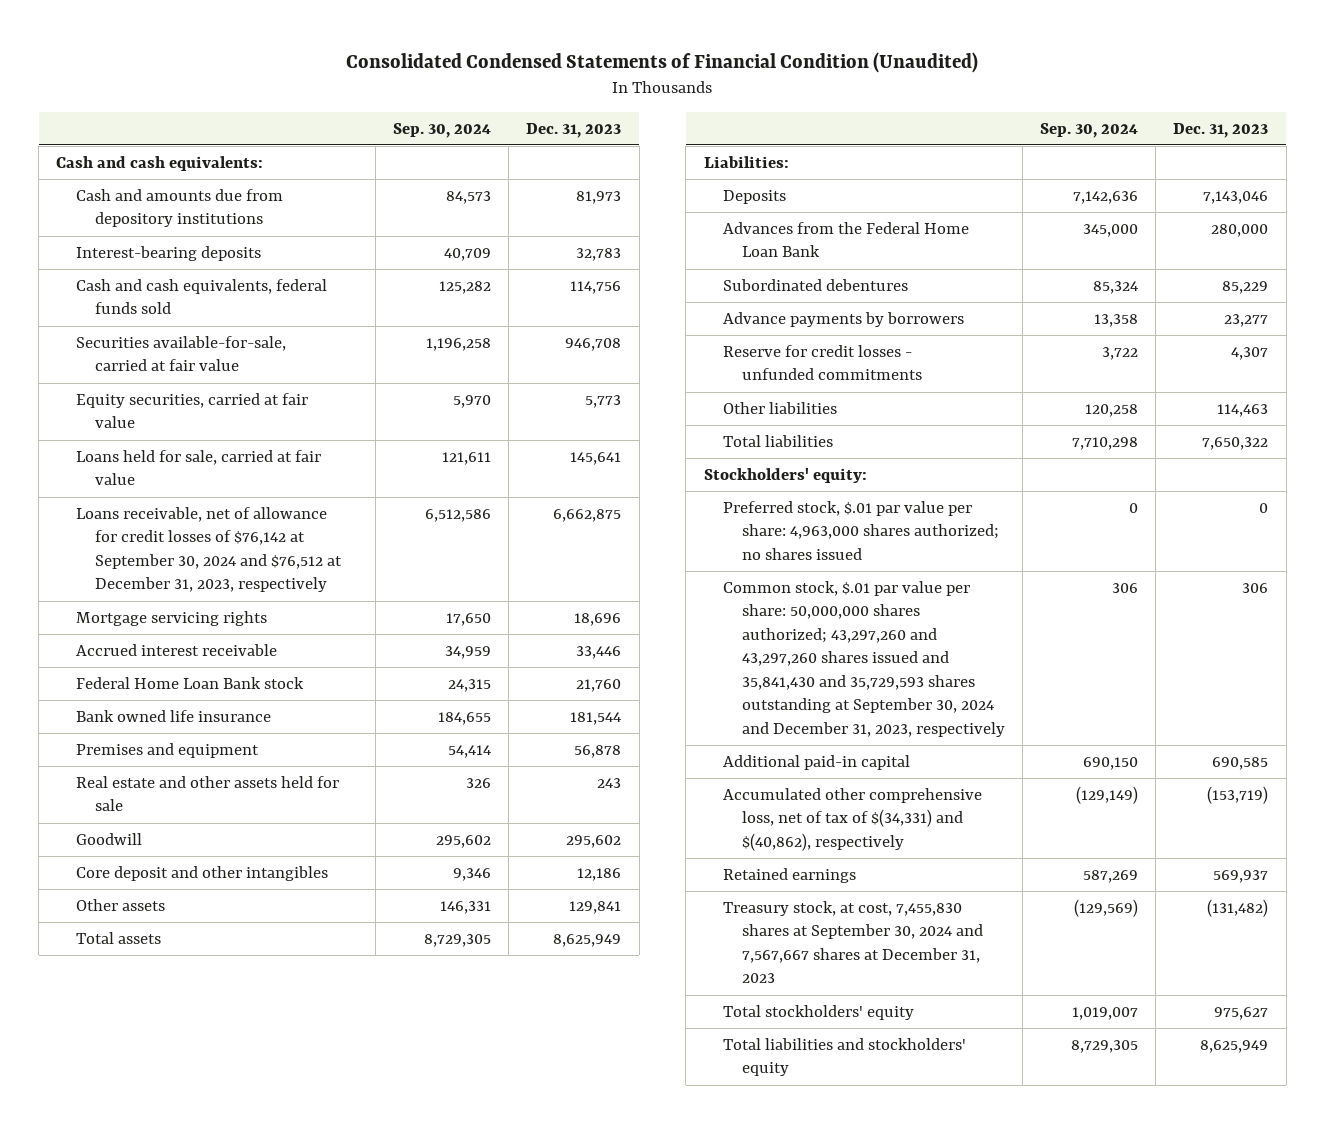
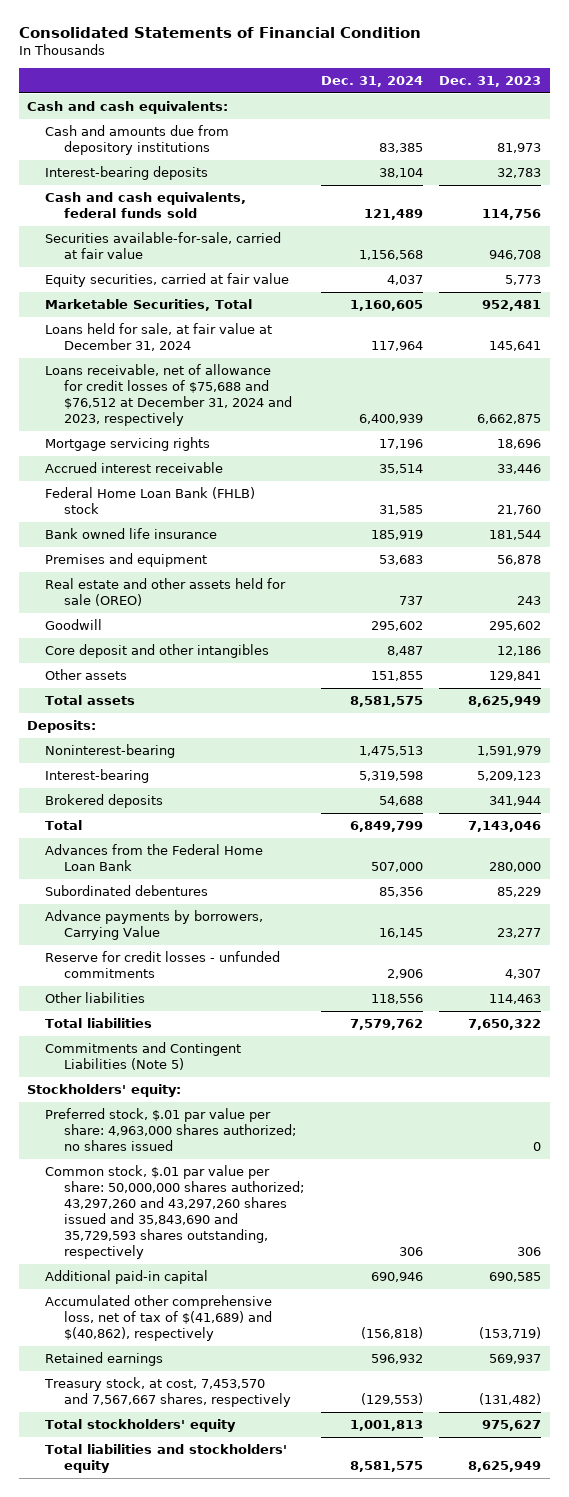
[346,51,979,73] Consolidated Condensed Statements of Financial Condition (Unaudited) -> [18,27,421,39] Consolidated Statements of Financial Condition
[393,122,492,138] Sep. 30, 2024 -> none
none -> [320,75,423,87] Dec. 31, 2024
none -> [45,299,253,312] Marketable Securities, Total
[75,449,321,486] Loans held for sale, carried at fair value -> [45,323,273,352] Loans held for sale, at fair value at December 31, 2024
[75,506,342,593] Loans receivable, net of allowance for credit losses of $76,142 at September 30, 2024 and $76,512 at December 31, 2023, respectively -> [45,364,292,427] Loans receivable, net of allowance for credit losses of $75,688 and $76,512 at December 31, 2024 and 2023, respectively
[75,676,304,689] Federal Home Loan Bank stock -> [45,487,256,515] Federal Home Loan Bank (FHLB) stock
[75,775,339,812] Real estate and other assets held for sale -> [45,578,287,607] Real estate and other assets held for sale (OREO)
[703,155,789,168] Liabilities: -> none
none -> [27,720,97,734] Deposits:
none -> [45,744,176,759] Noninterest-bearing
none -> [45,769,150,784] Interest-bearing
none -> [45,794,164,809] Brokered deposits
[722,189,786,204] Deposits -> [45,820,83,831] Total
[722,311,964,327] Advance payments by borrowers -> [45,910,264,941] Advance payments by borrowers, Carrying Value
none -> [45,1042,242,1071] Commitments and Contingent Liabilities (Note 5)
[722,580,1005,737] Common stock, $.01 par value per share: 50,000,000 shares authorized; 43,297,260 and 43,297,260 shares issued and 35,841,430 and 35,729,593 shares outstanding at September 30, 2024 and December 31, 2023, respectively -> [45,1165,304,1260] Common stock, $.01 par value per share: 50,000,000 shares authorized; 43,297,260 and 43,297,260 shares issued and 35,843,690 and 35,729,593 shares outstanding, respectively
[722,787,982,851] Accumulated other comprehensive loss, net of tax of $(34,331) and $(40,862), respectively -> [45,1295,273,1342] Accumulated other comprehensive loss, net of tax of $(41,689) and $(40,862), respectively
[722,900,983,984] Treasury stock, at cost, 7,455,830 shares at September 30, 2024 and 7,567,667 shares at December 31, 2023 -> [44,1377,291,1408] Treasury stock, at cost, 7,453,570 and 7,567,667 shares, respectively

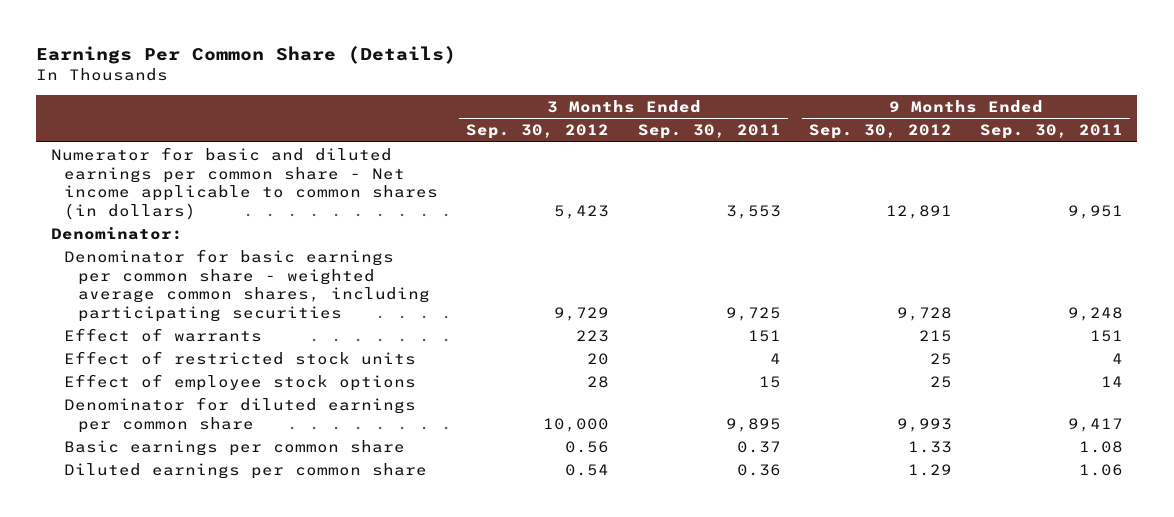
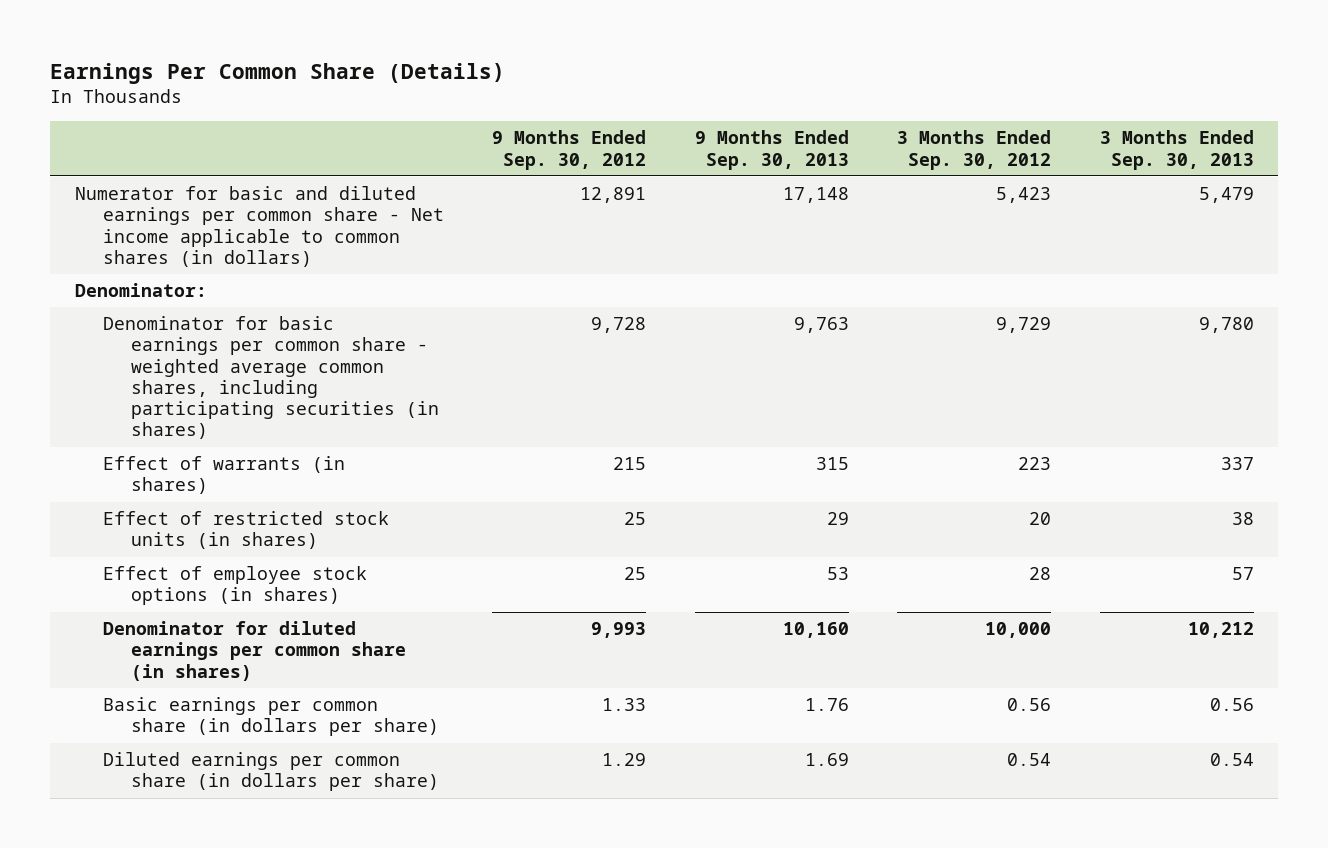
[637,124,781,140] Sep. 30, 2011 -> none
[980,124,1124,140] Sep. 30, 2011 -> none
none -> [694,130,849,170] 9 Months Ended Sep. 30, 2013
none -> [1099,130,1254,170] 3 Months Ended Sep. 30, 2013
[64,248,430,322] Denominator for basic earnings per common share - weighted average common shares, including participating securities -> [102,316,439,440] Denominator for basic earnings per common share - weighted average common shares, including participating securities (in shares)
[64,327,263,342] Effect of warrants -> [102,456,345,495] Effect of warrants (in shares)
[64,350,417,365] Effect of restricted stock units -> [102,511,389,550] Effect of restricted stock units (in shares)
[64,373,417,391] Effect of employee stock options -> [102,566,367,606] Effect of employee stock options (in shares)
[64,396,417,433] Denominator for diluted earnings per common share -> [102,621,406,681] Denominator for diluted earnings per common share (in shares)
[64,439,406,456] Basic earnings per common share -> [102,697,439,737] Basic earnings per common share (in dollars per share)
[64,462,428,479] Diluted earnings per common share -> [102,752,439,792] Diluted earnings per common share (in dollars per share)

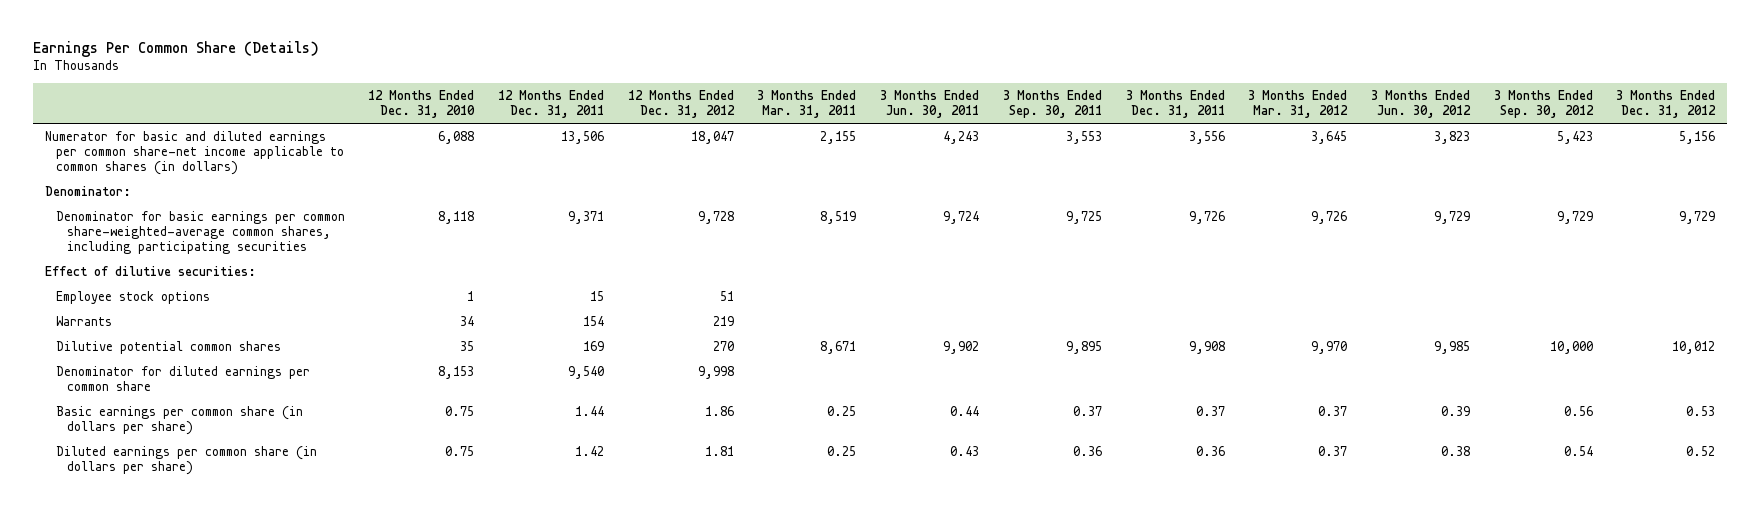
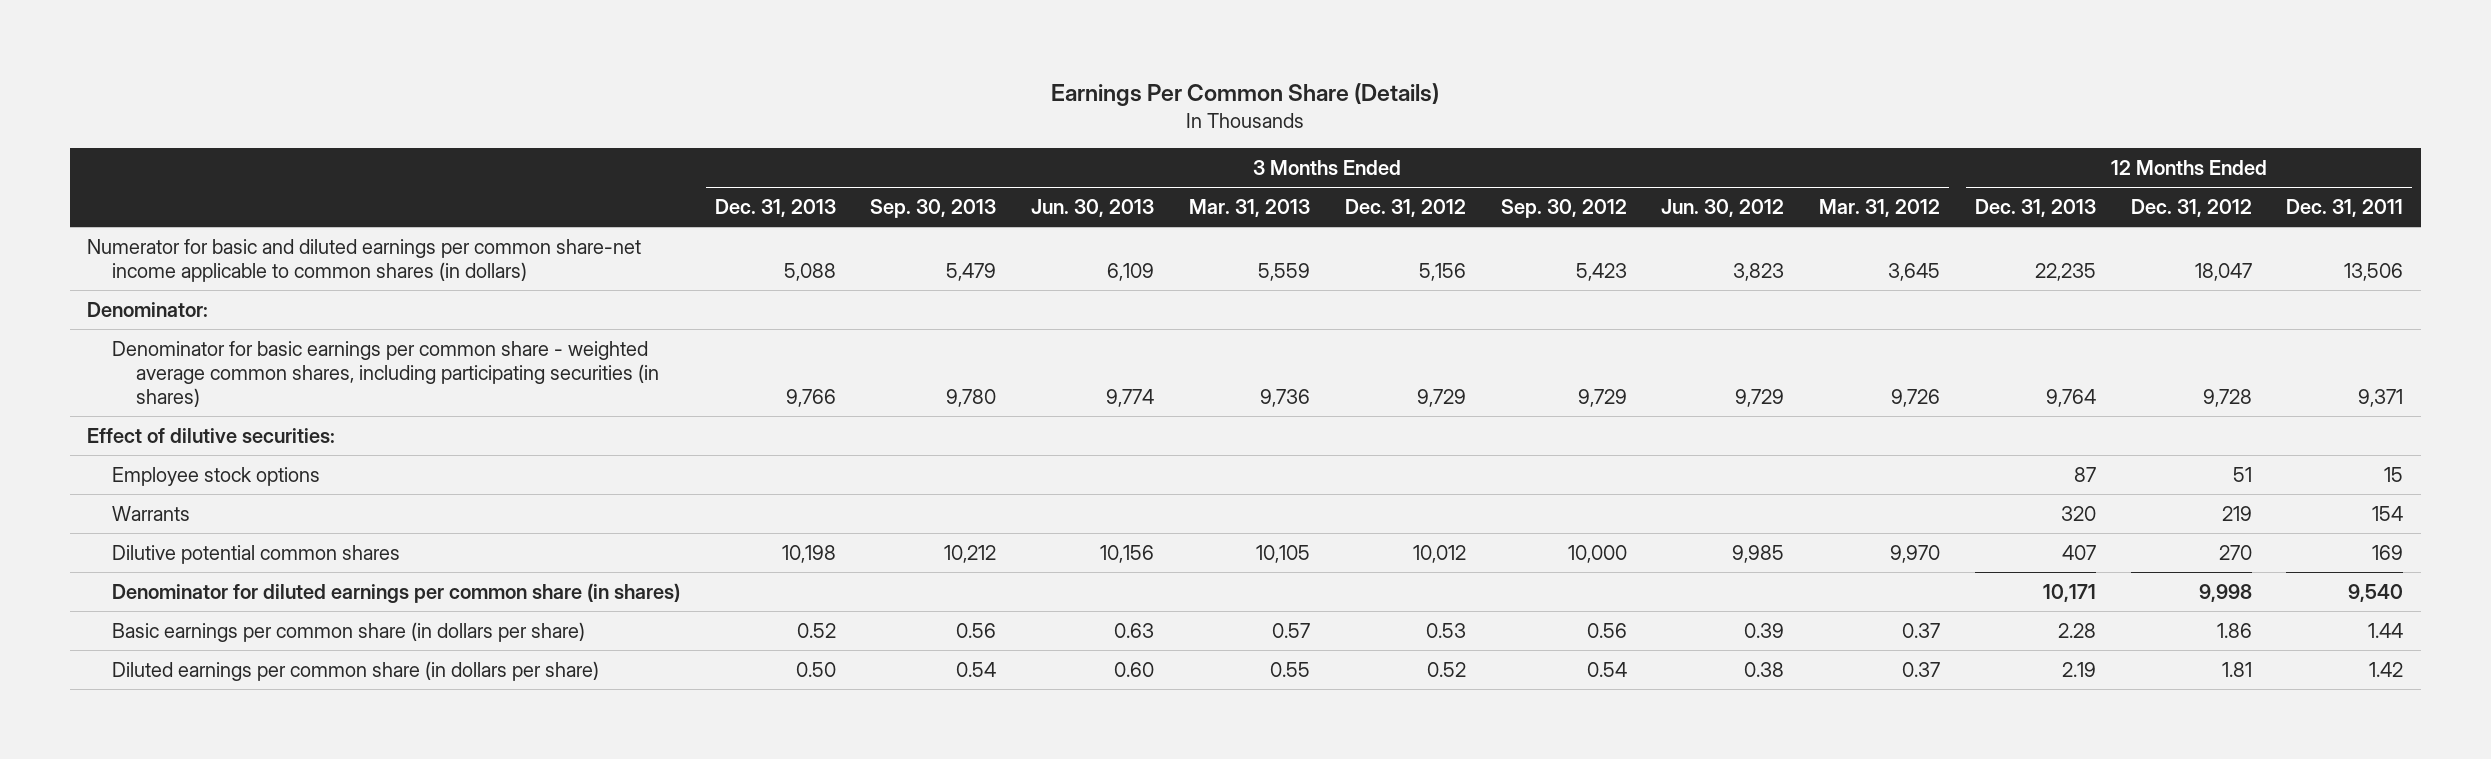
[368,90,476,119] 12 Months Ended Dec. 31, 2010 -> none
[757,90,857,119] 3 Months Ended Mar. 31, 2011 -> none
[880,90,980,119] 3 Months Ended Jun. 30, 2011 -> none
[1002,90,1102,119] 3 Months Ended Sep. 30, 2011 -> none
[1125,90,1225,119] 3 Months Ended Dec. 31, 2011 -> none
none -> [714,199,836,218] Dec. 31, 2013
none -> [870,199,997,219] Sep. 30, 2013
none -> [1031,199,1155,218] Jun. 30, 2013
none -> [1189,199,1311,218] Mar. 31, 2013
none -> [1974,199,2096,218] Dec. 31, 2013
[55,211,345,255] Denominator for basic earnings per common share-weighted-average common shares, including participating securities -> [111,340,660,408] Denominator for basic earnings per common share - weighted average common shares, including participating securities (in shares)
[55,366,310,392] Denominator for diluted earnings per common share -> [111,582,680,603] Denominator for diluted earnings per common share (in shares)

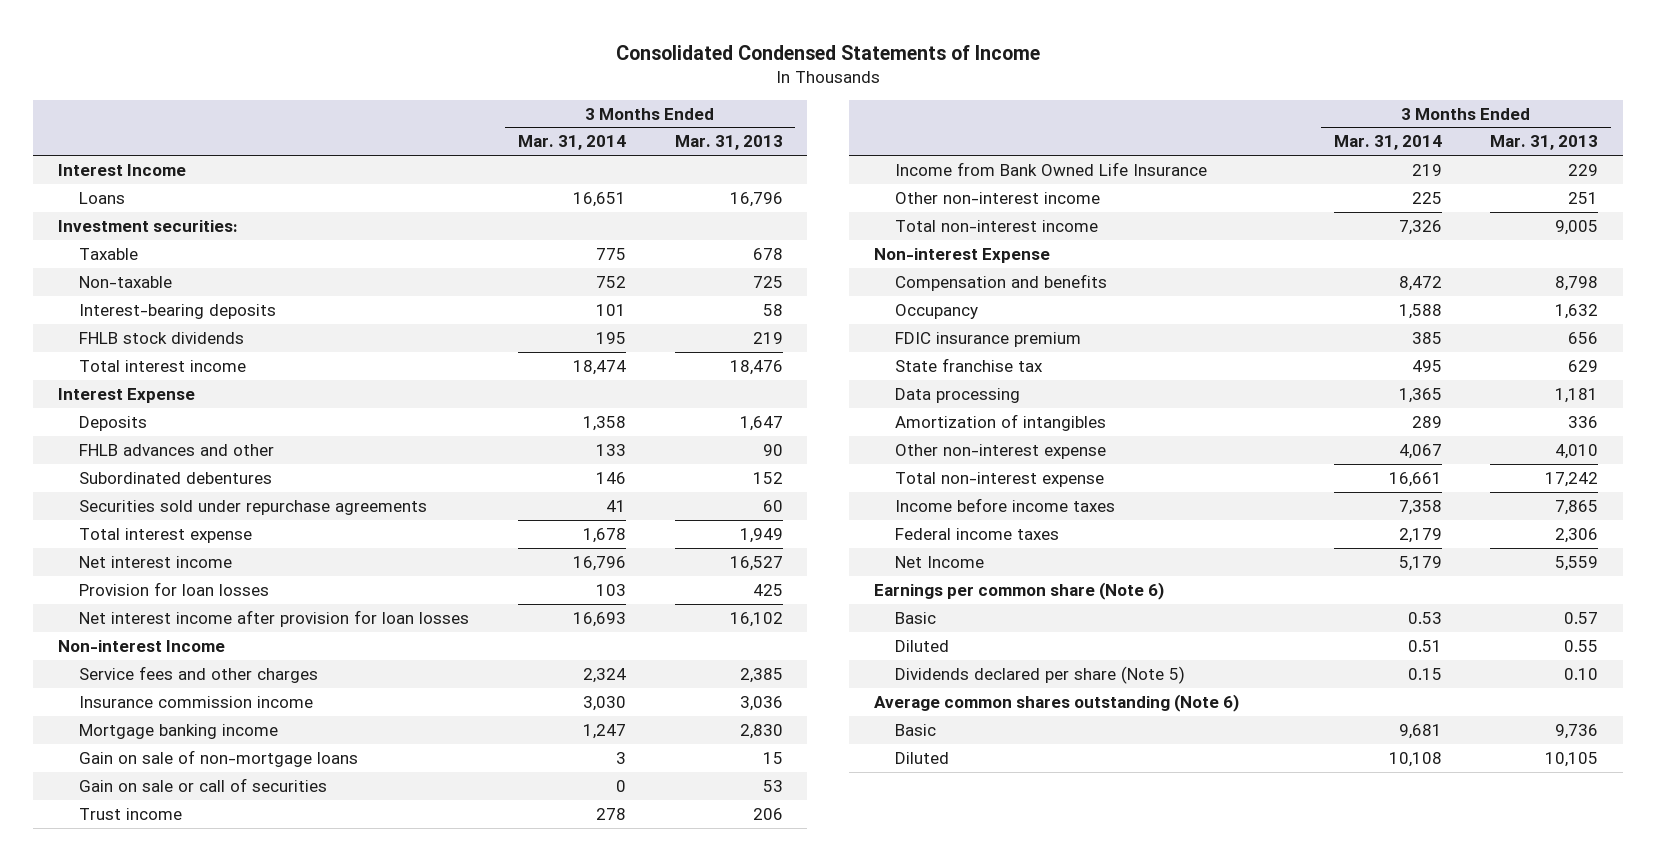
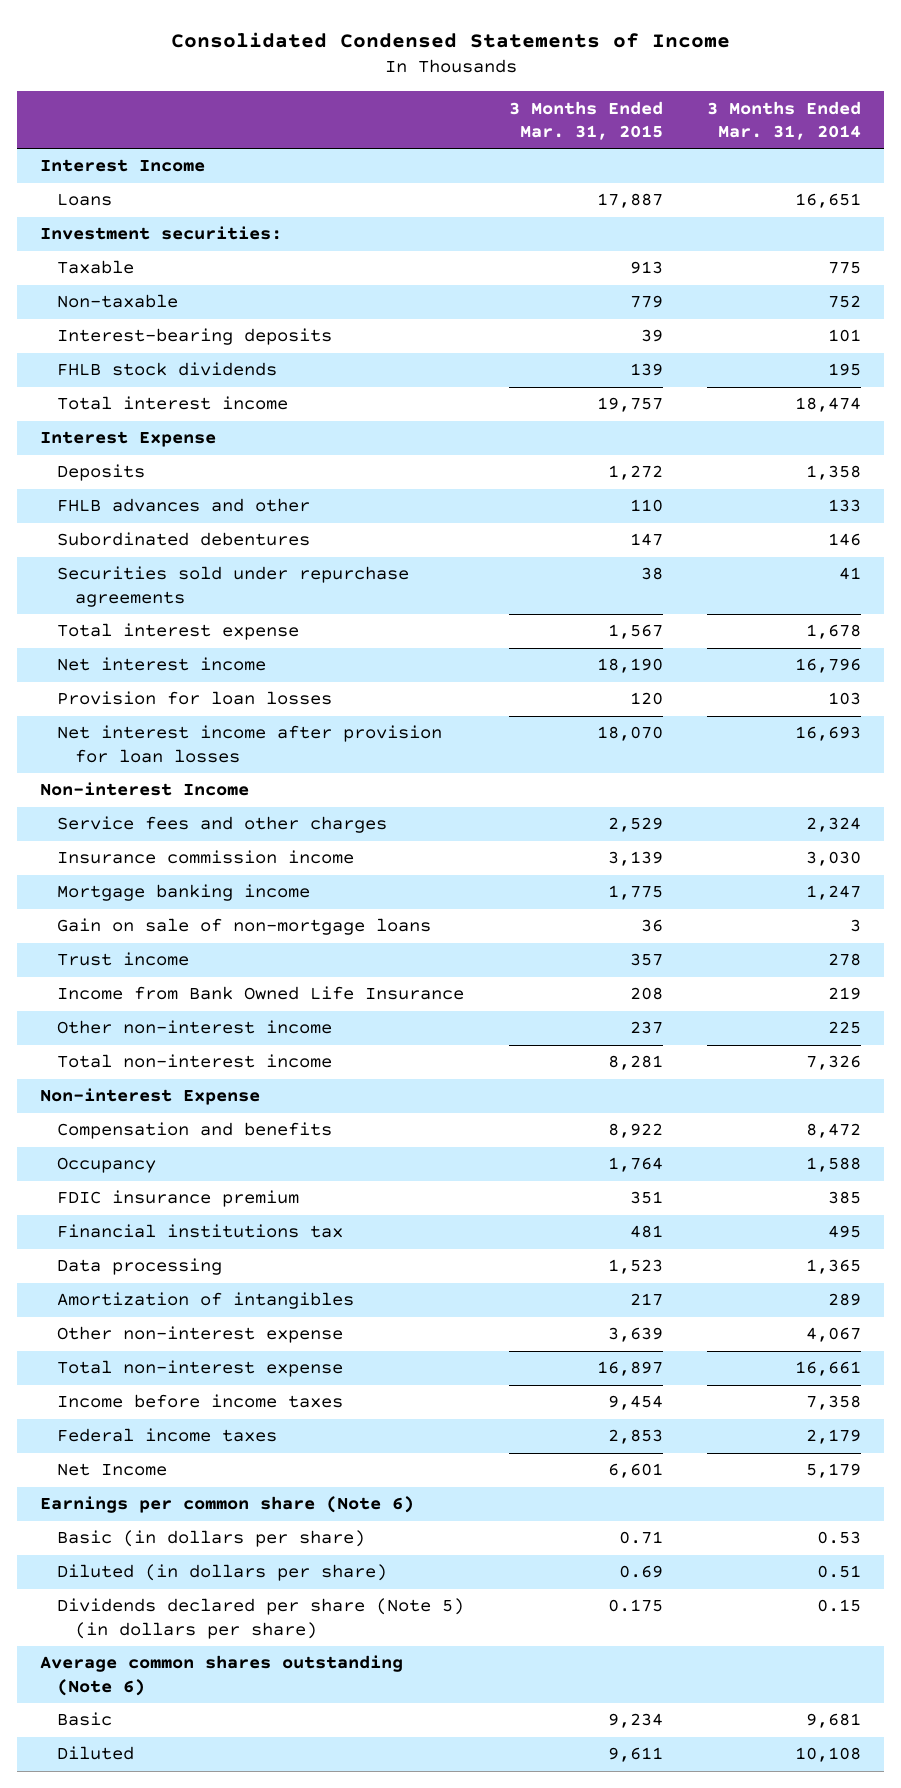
[674,135,783,151] Mar. 31, 2013 -> none
none -> [508,100,663,141] 3 Months Ended Mar. 31, 2015
[78,777,327,792] Gain on sale or call of securities -> none
[894,357,1043,372] State franchise tax -> [57,1224,344,1239] Financial institutions tax
[894,611,936,624] Basic -> [57,1530,366,1548] Basic (in dollars per share)
[894,639,949,652] Diluted -> [57,1564,388,1582] Diluted (in dollars per share)
[894,665,1185,684] Dividends declared per share (Note 5) -> [57,1598,465,1639] Dividends declared per share (Note 5) (in dollars per share)

